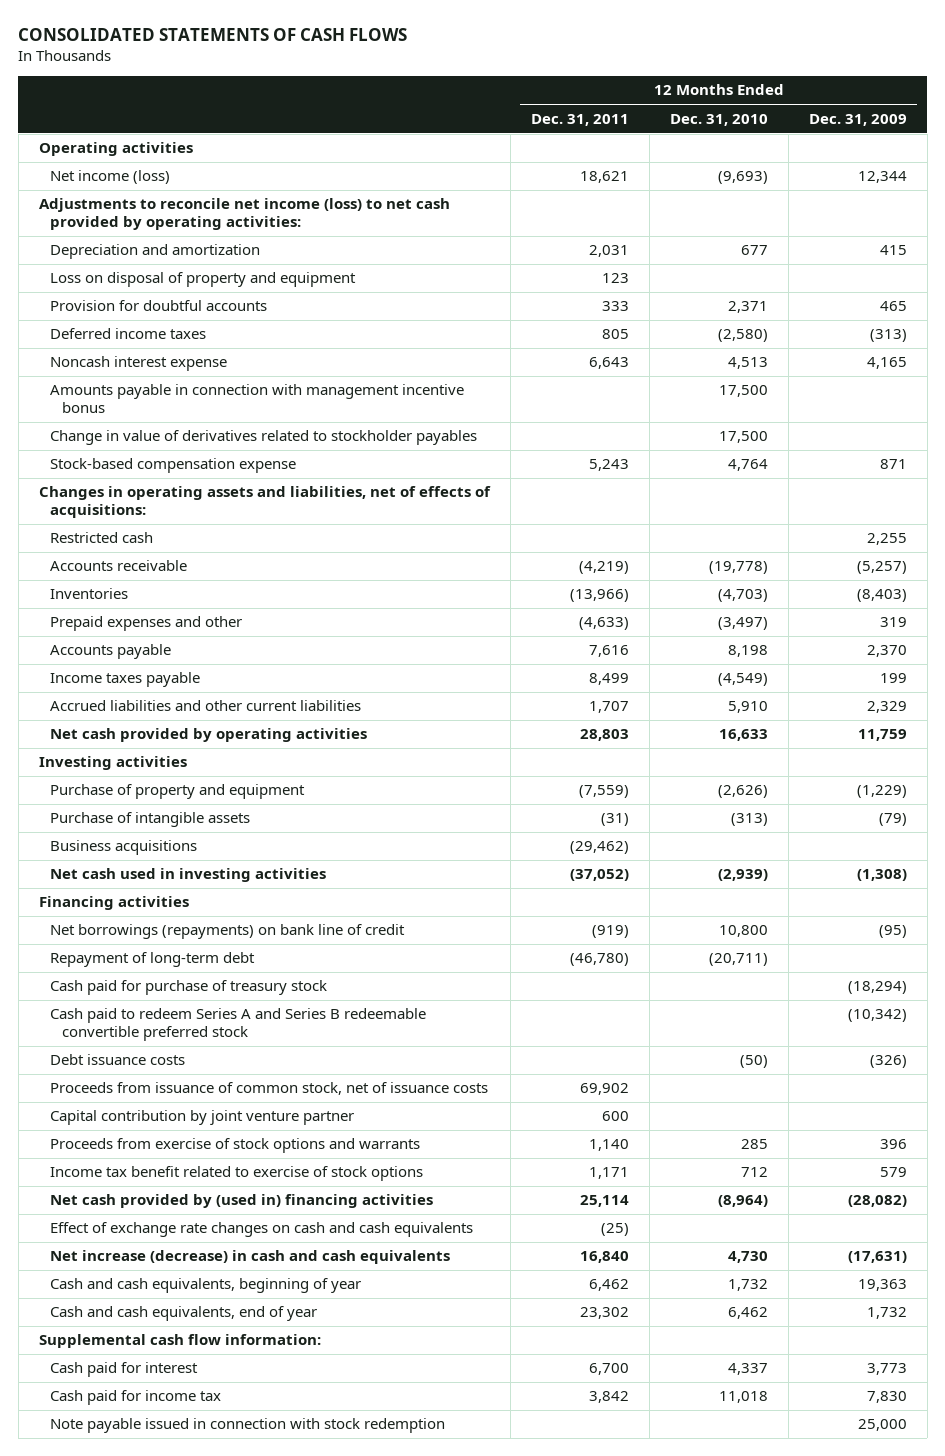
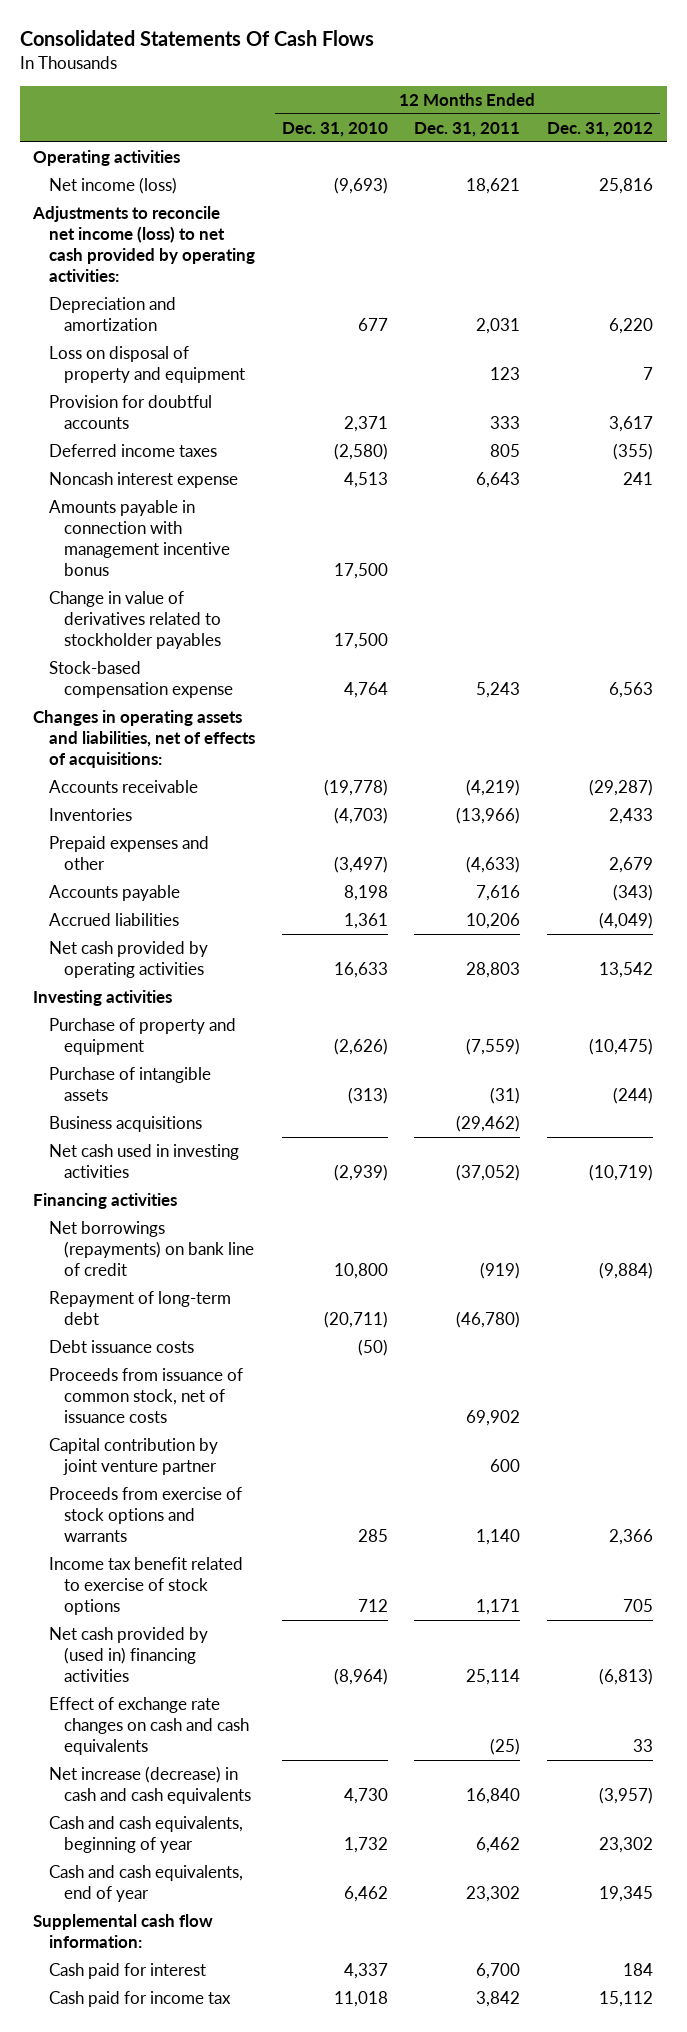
[18,28,408,42] CONSOLIDATED STATEMENTS OF CASH FLOWS -> [19,30,374,47] Consolidated Statements Of Cash Flows
[808,113,907,126] Dec. 31, 2009 -> none
none -> [547,121,654,137] Dec. 31, 2012
[50,532,154,544] Restricted cash -> none
[50,672,201,688] Income taxes payable -> none
[50,700,362,712] Accrued liabilities and other current liabilities -> none
none -> [48,913,179,927] Accrued liabilities
[50,980,328,996] Cash paid for purchase of treasury stock -> none
[50,1008,427,1042] Cash paid to redeem Series A and Series B redeemable convertible preferred stock -> none
[50,1418,446,1434] Note payable issued in connection with stock redemption -> none

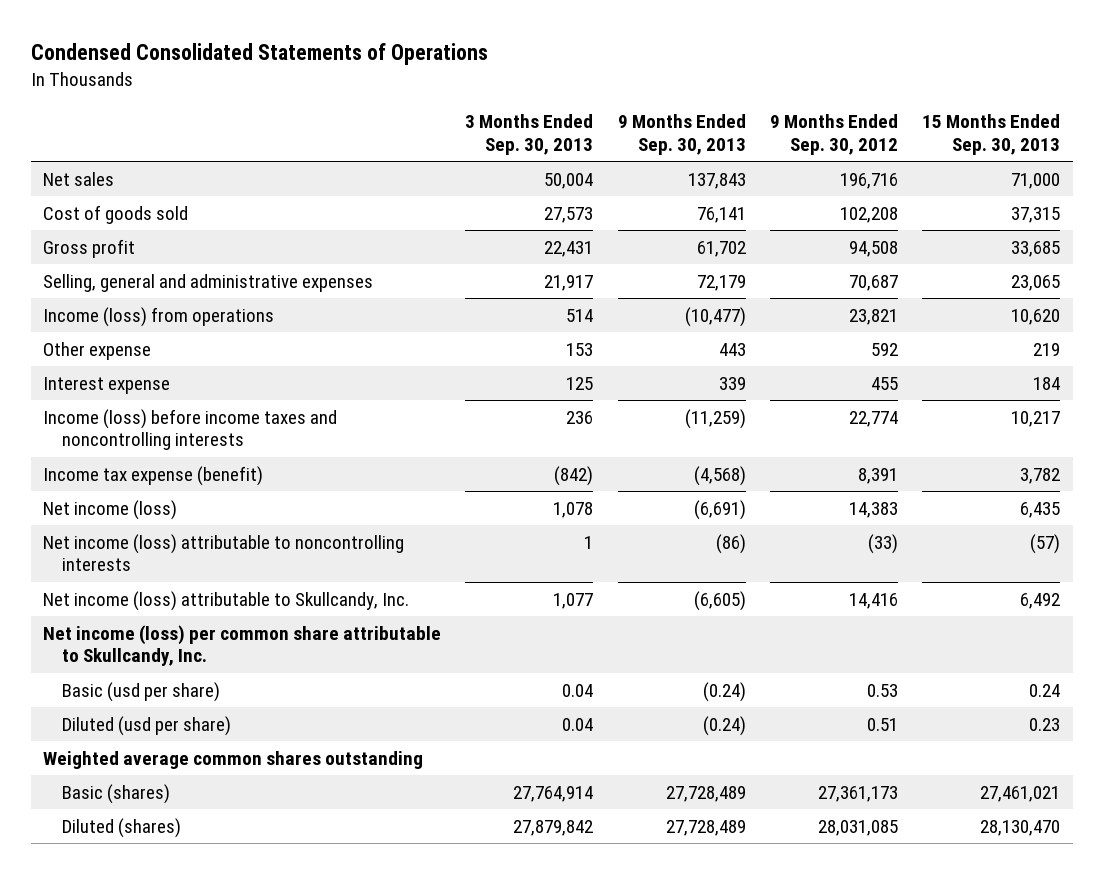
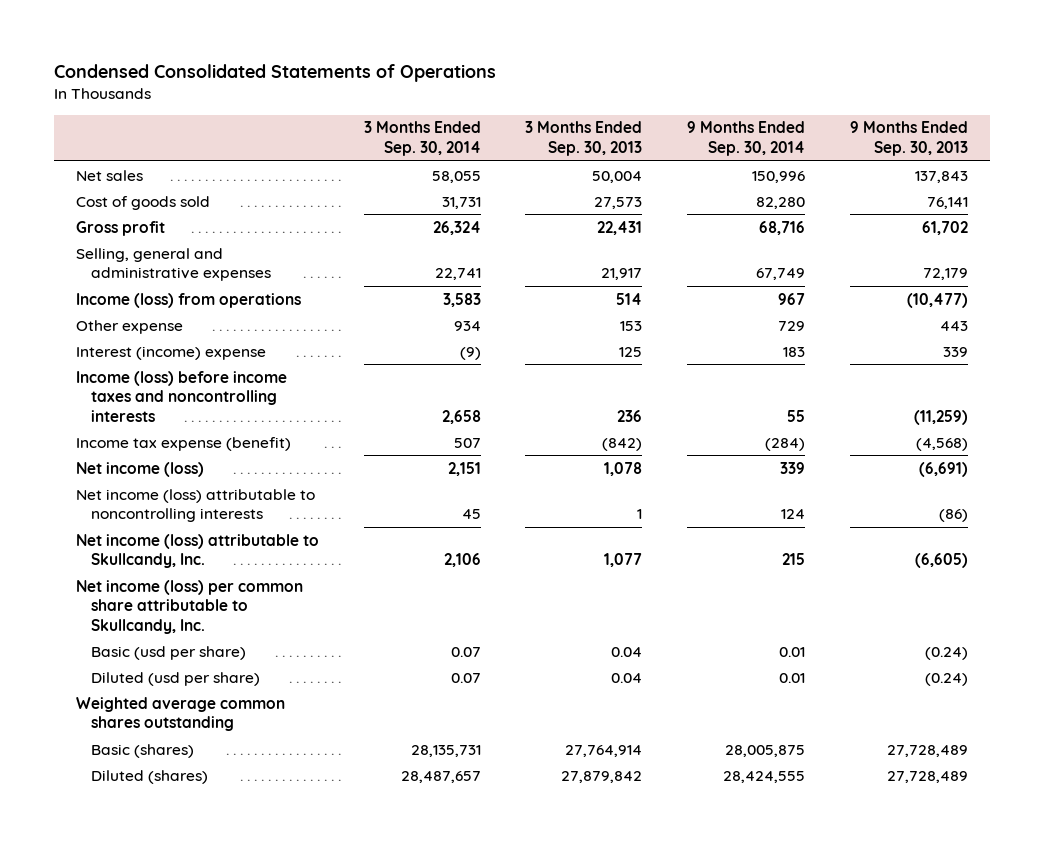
[770,114,899,155] 9 Months Ended Sep. 30, 2012 -> none
[922,114,1061,155] 15 Months Ended Sep. 30, 2013 -> none
none -> [363,121,481,156] 3 Months Ended Sep. 30, 2014
none -> [687,121,806,156] 9 Months Ended Sep. 30, 2014
[43,376,171,394] Interest expense -> [76,345,267,360] Interest (income) expense

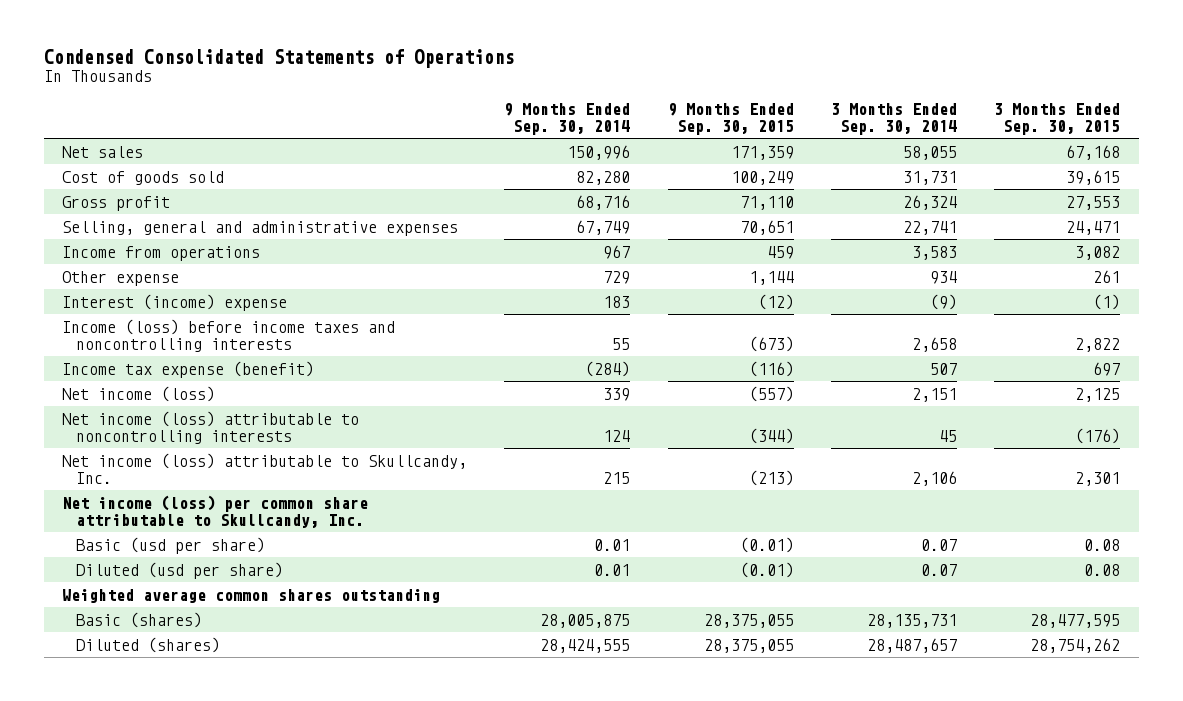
[525,121,643,156] 3 Months Ended Sep. 30, 2013 -> none
[849,121,968,156] 9 Months Ended Sep. 30, 2013 -> none
none -> [667,102,794,135] 9 Months Ended Sep. 30, 2015
none -> [994,102,1121,135] 3 Months Ended Sep. 30, 2015
[76,292,302,308] Income (loss) from operations -> [62,245,261,261] Income from operations

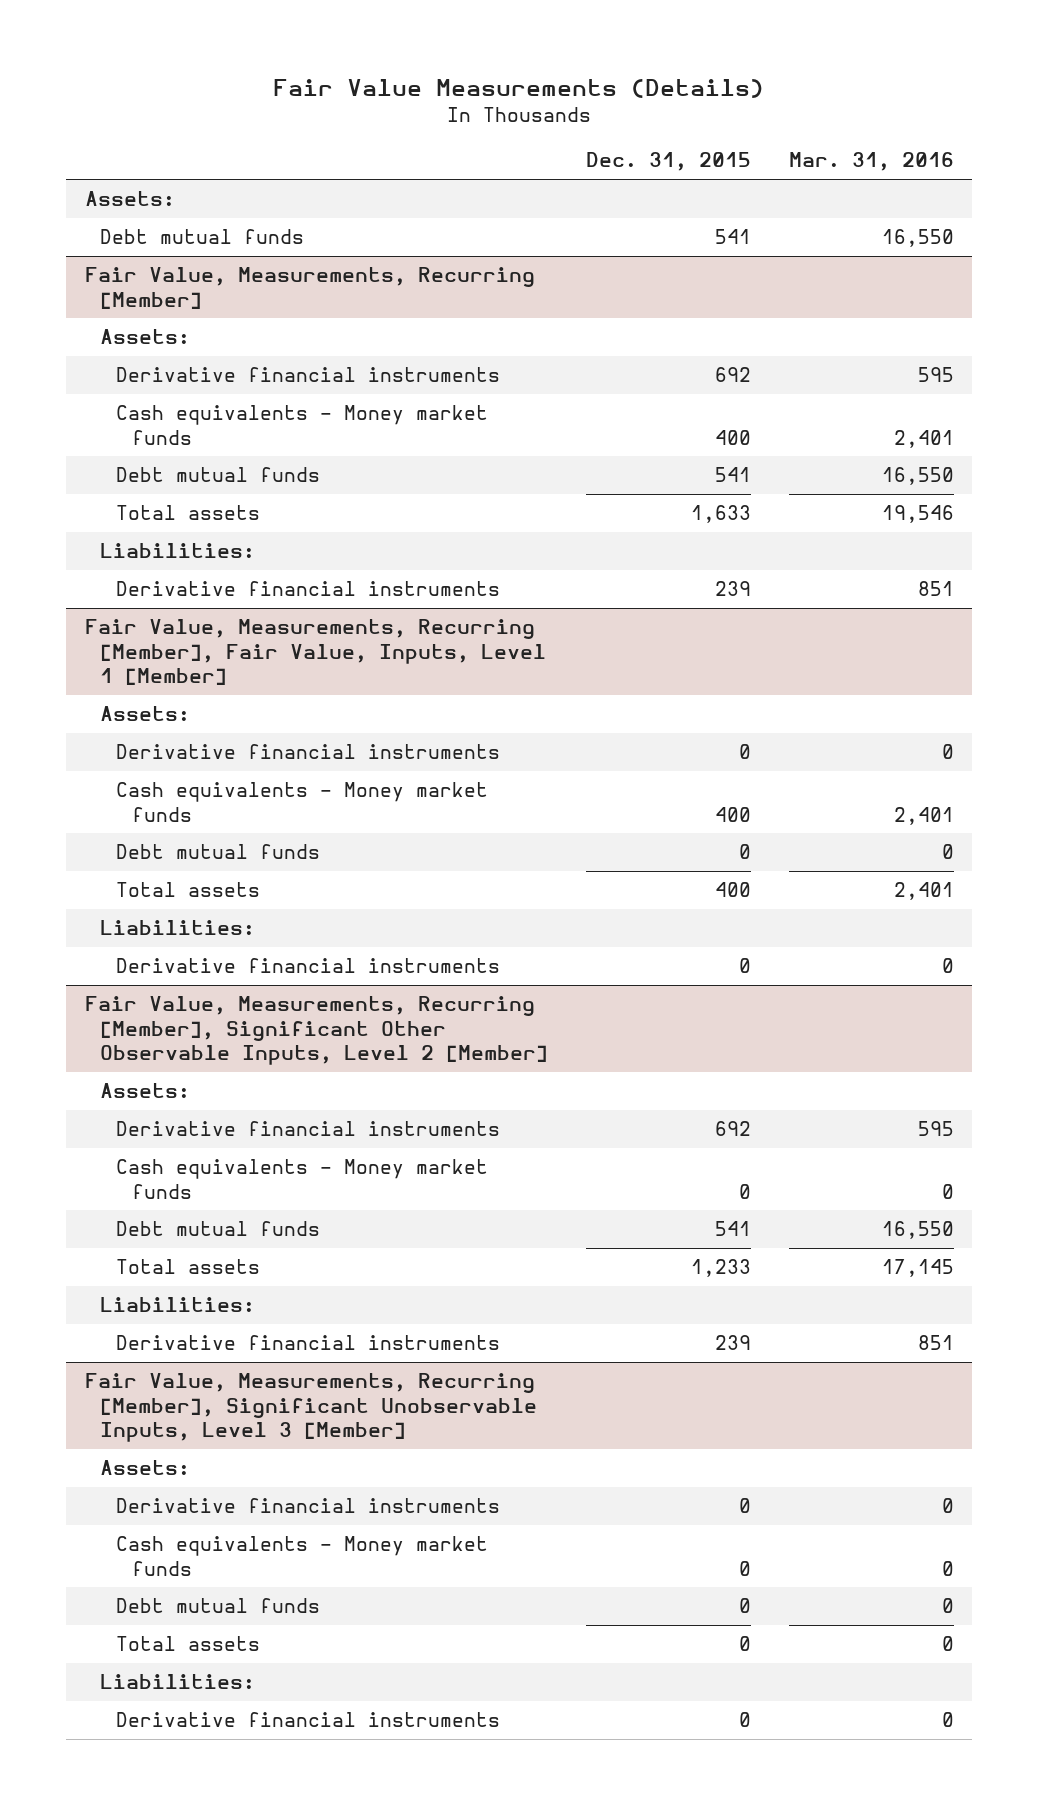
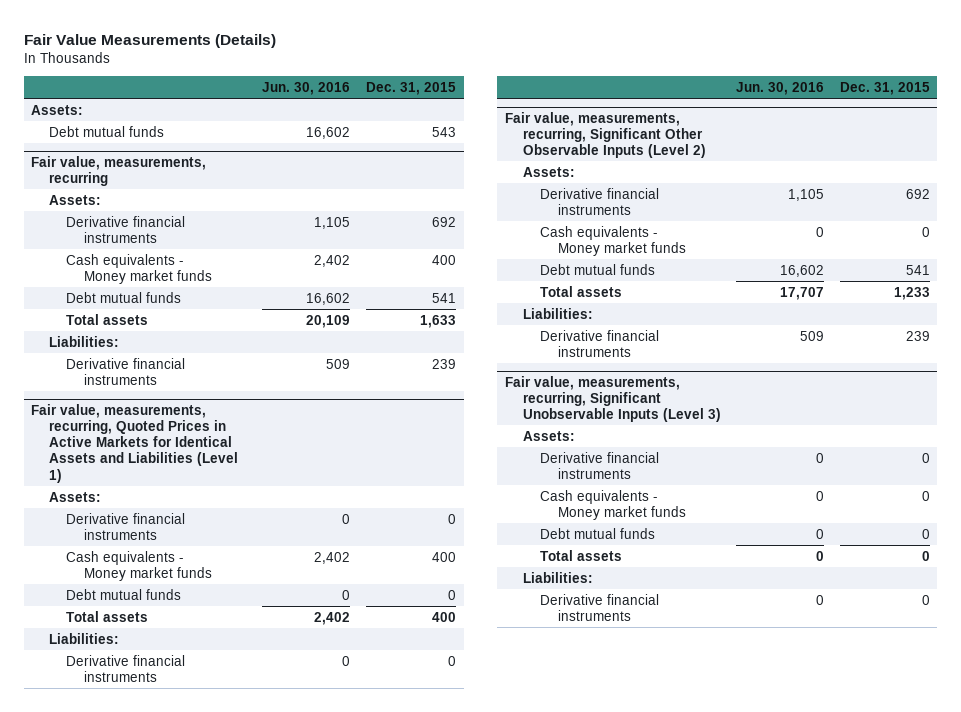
[788,152,954,172] Mar. 31, 2016 -> none
none -> [262,81,351,95] Jun. 30, 2016
[715,229,752,245] 541 -> [431,126,456,137] 543
[84,267,535,309] Fair Value, Measurements, Recurring [Member] -> [31,155,207,186] Fair value, measurements, recurring
[84,619,547,685] Fair Value, Measurements, Recurring [Member], Fair Value, Inputs, Level 1 [Member] -> none
none -> [31,403,238,483] Fair value, measurements, recurring, Quoted Prices in Active Markets for Identical Assets and Liabilities (Level 1)
[84,996,549,1065] Fair Value, Measurements, Recurring [Member], Significant Other Observable Inputs, Level 2 [Member] -> [505,111,706,159] Fair value, measurements, recurring, Significant Other Observable Inputs (Level 2)
[84,1373,538,1442] Fair Value, Measurements, Recurring [Member], Significant Unobservable Inputs, Level 3 [Member] -> [505,375,721,423] Fair value, measurements, recurring, Significant Unobservable Inputs (Level 3)

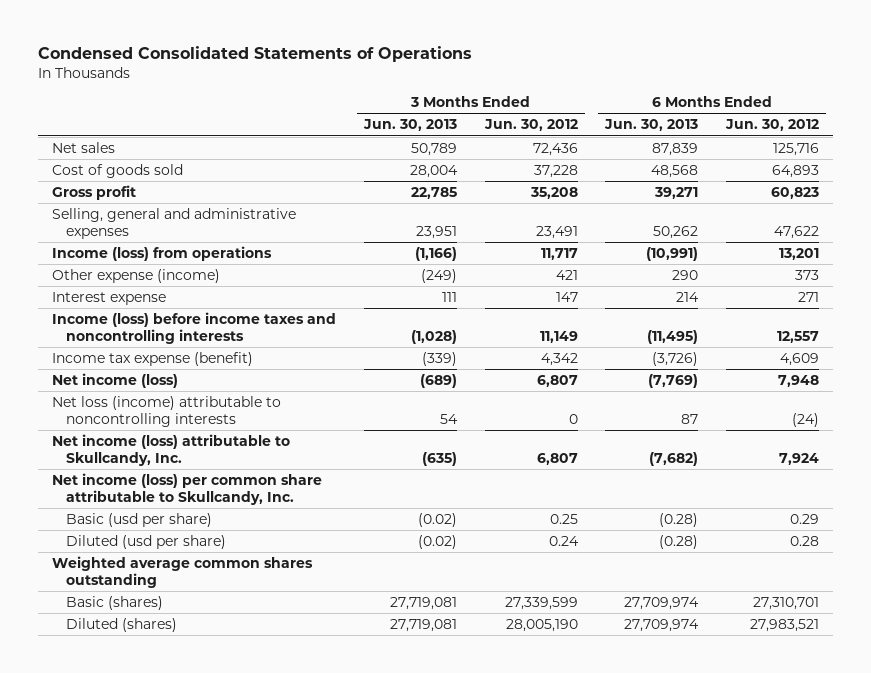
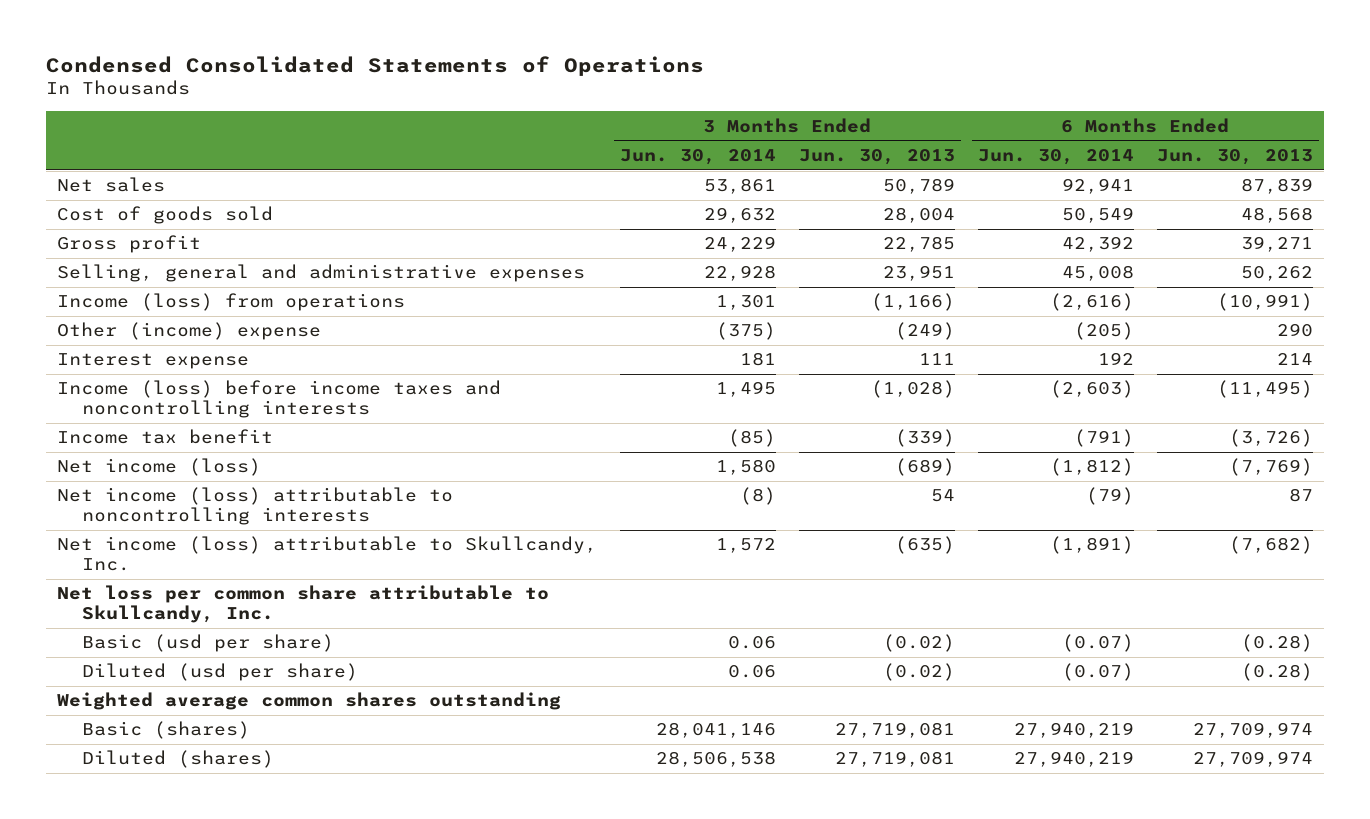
[483,119,578,132] Jun. 30, 2012 -> none
[725,119,820,132] Jun. 30, 2012 -> none
none -> [619,148,776,165] Jun. 30, 2014
none -> [977,148,1134,165] Jun. 30, 2014
[51,268,220,283] Other expense (income) -> [56,322,321,341] Other (income) expense
[51,351,253,366] Income tax expense (benefit) -> [56,429,273,445] Income tax benefit
[51,395,281,428] Net loss (income) attributable to noncontrolling interests -> [56,487,453,526] Net income (loss) attributable to noncontrolling interests
[51,472,322,506] Net income (loss) per common share attributable to Skullcandy, Inc. -> [56,585,549,624] Net loss per common share attributable to Skullcandy, Inc.

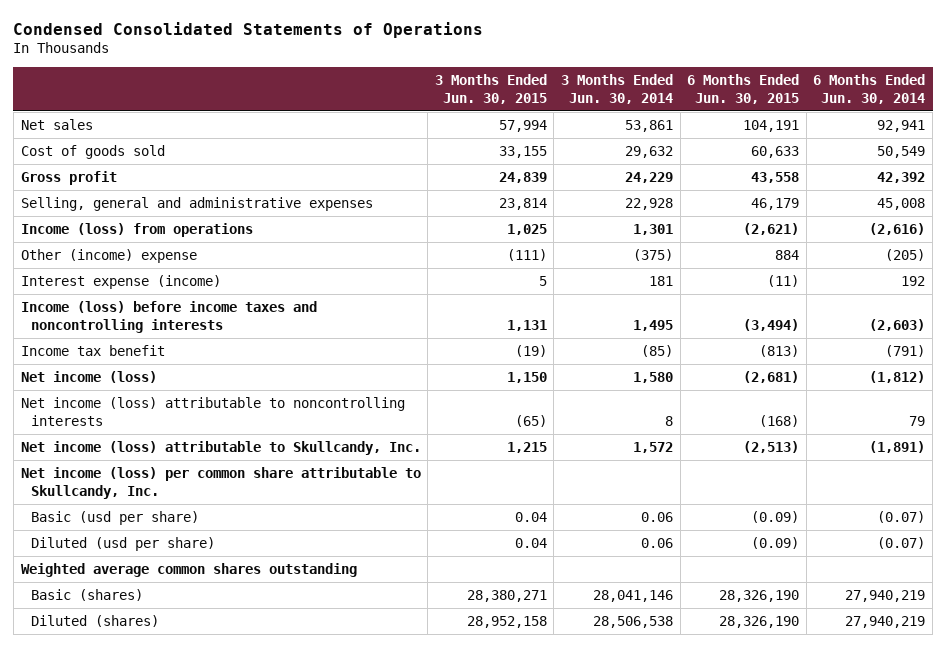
[798,148,955,165] Jun. 30, 2013 -> none
[1156,148,1313,165] Jun. 30, 2013 -> none
none -> [434,74,547,104] 3 Months Ended Jun. 30, 2015
none -> [687,74,800,104] 6 Months Ended Jun. 30, 2015
[56,353,249,370] Interest expense -> [20,275,221,290] Interest expense (income)
[739,487,776,506] (8) -> [665,415,674,426] 8
[1085,487,1134,506] (79) -> [909,415,926,426] 79
[56,585,549,624] Net loss per common share attributable to Skullcandy, Inc. -> [20,467,421,499] Net income (loss) per common share attributable to Skullcandy, Inc.

